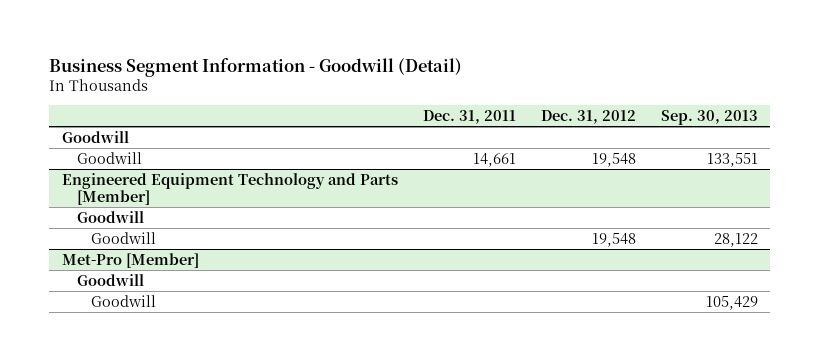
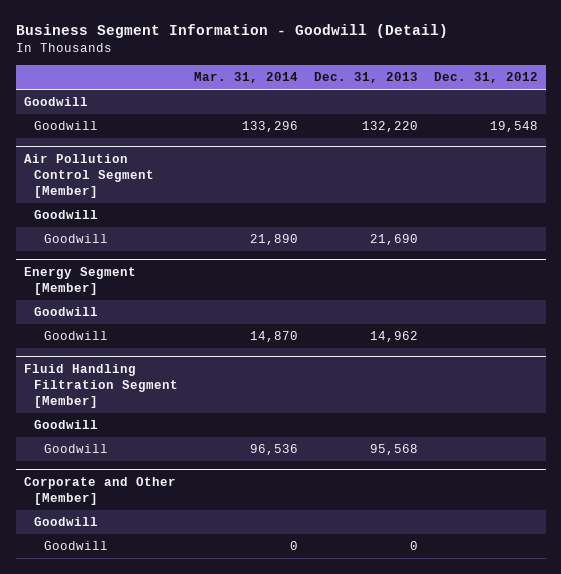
[422,110,516,125] Dec. 31, 2011 -> none
[660,110,758,126] Sep. 30, 2013 -> none
none -> [193,72,298,84] Mar. 31, 2014
none -> [313,72,418,84] Dec. 31, 2013
[61,172,398,205] Engineered Equipment Technology and Parts [Member] -> none
[76,210,144,223] Goodwill -> none
[91,231,157,244] Goodwill -> none
[61,252,199,268] Met-Pro [Member] -> none
[76,273,144,286] Goodwill -> none
[91,294,157,307] Goodwill -> none
none -> [23,153,154,199] Air Pollution Control Segment [Member]
none -> [33,210,98,220] Goodwill
none -> [44,234,109,244] Goodwill
none -> [23,266,136,295] Energy Segment [Member]
none -> [33,307,98,317] Goodwill
none -> [44,331,109,341] Goodwill
none -> [23,363,178,409] Fluid Handling Filtration Segment [Member]
none -> [33,420,98,430] Goodwill
none -> [44,444,109,454] Goodwill
none -> [23,476,176,505] Corporate and Other [Member]
none -> [33,517,98,527] Goodwill
none -> [44,541,109,551] Goodwill

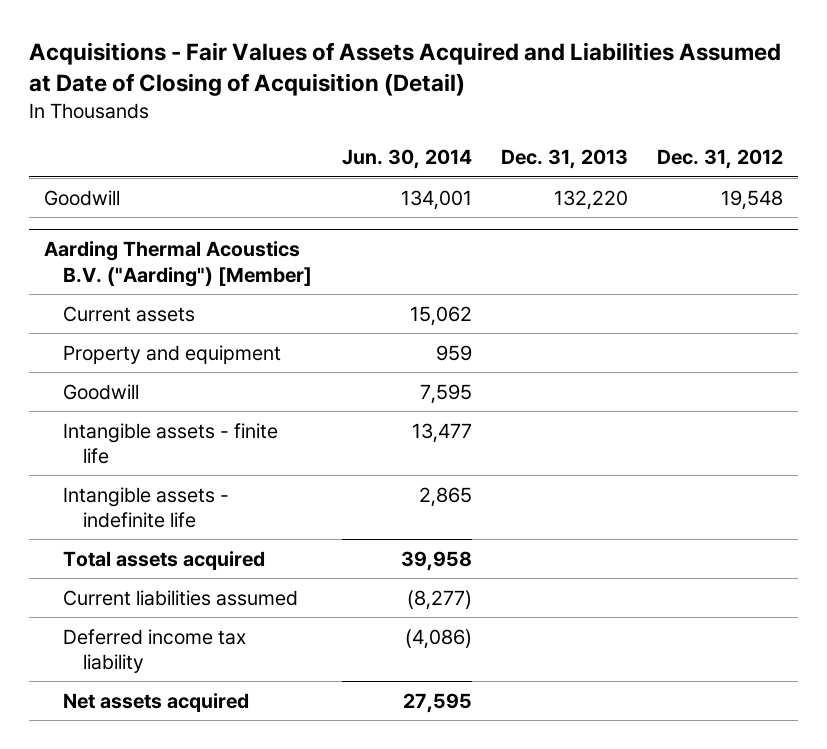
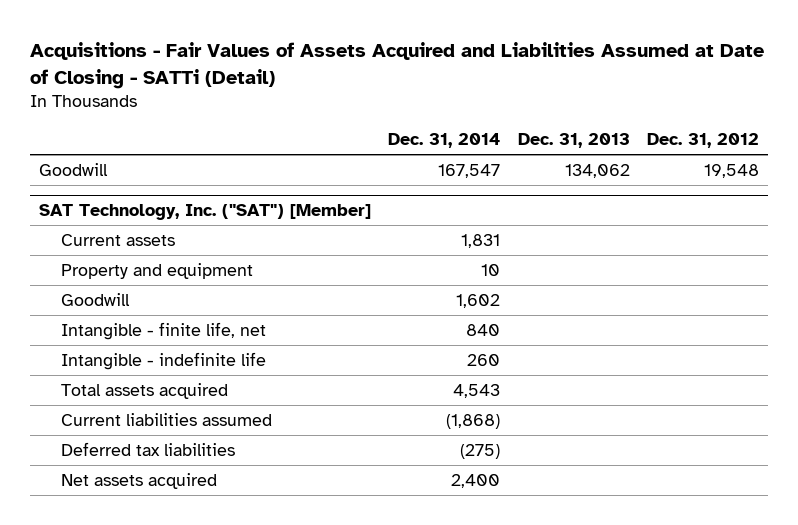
[29,41,782,96] Acquisitions - Fair Values of Assets Acquired and Liabilities Assumed at Date of Closing of Acquisition (Detail) -> [30,42,765,90] Acquisitions - Fair Values of Assets Acquired and Liabilities Assumed at Date of Closing - SATTi (Detail)
[341,149,472,170] Jun. 30, 2014 -> none
none -> [388,133,501,149] Dec. 31, 2014
[43,241,313,287] Aarding Thermal Acoustics B.V. ("Aarding") [Member] -> none
[63,305,196,322] Current assets -> none
[63,344,282,364] Property and equipment -> none
[63,383,140,400] Goodwill -> none
[63,422,279,464] Intangible assets - finite life -> none
[63,486,230,528] Intangible assets - indefinite life -> none
[63,550,266,570] Total assets acquired -> none
[63,589,299,606] Current liabilities assumed -> none
[63,628,247,673] Deferred income tax liability -> none
[63,692,250,712] Net assets acquired -> none
[554,189,629,210] 132,220 -> [564,163,630,178] 134,062
none -> [39,203,372,220] SAT Technology, Inc. ("SAT") [Member]
none -> [61,233,176,246] Current assets
none -> [61,262,254,279] Property and equipment
none -> [61,292,131,306] Goodwill
none -> [61,321,267,340] Intangible - finite life, net
none -> [61,351,267,370] Intangible - indefinite life
none -> [61,382,229,399] Total assets acquired
none -> [61,412,273,426] Current liabilities assumed
none -> [61,441,236,456] Deferred tax liabilities
none -> [61,472,218,489] Net assets acquired

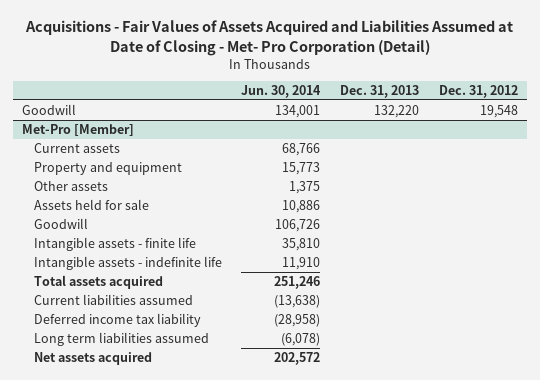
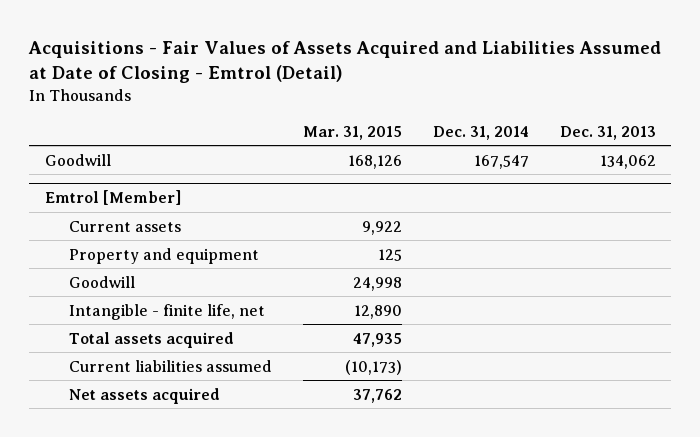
[24,20,513,56] Acquisitions - Fair Values of Assets Acquired and Liabilities Assumed at Date of Closing - Met- Pro Corporation (Detail) -> [28,41,662,84] Acquisitions - Fair Values of Assets Acquired and Liabilities Assumed at Date of Closing - Emtrol (Detail)
[241,84,322,98] Jun. 30, 2014 -> none
[438,84,518,98] Dec. 31, 2012 -> none
none -> [302,125,402,140] Mar. 31, 2015
none -> [432,125,529,140] Dec. 31, 2014
[22,123,135,136] Met-Pro [Member] -> none
[33,142,120,153] Current assets -> none
[33,161,182,175] Property and equipment -> none
[33,180,108,191] Other assets -> none
[33,198,149,210] Assets held for sale -> none
[33,217,88,229] Goodwill -> none
[33,236,196,251] Intangible assets - finite life -> none
[33,255,222,270] Intangible assets - indefinite life -> none
[33,274,163,289] Total assets acquired -> none
[33,293,193,305] Current liabilities assumed -> none
[33,312,201,327] Deferred income tax liability -> none
[33,331,209,346] Long term liabilities assumed -> none
[33,351,152,365] Net assets acquired -> none
[373,104,419,118] 132,220 -> [599,154,656,169] 134,062
none -> [44,190,181,206] Emtrol [Member]
none -> [68,220,181,232] Current assets
none -> [68,247,259,264] Property and equipment
none -> [68,275,135,288] Goodwill
none -> [68,303,265,320] Intangible - finite life, net
none -> [68,331,234,348] Total assets acquired
none -> [68,359,272,372] Current liabilities assumed
none -> [68,387,220,404] Net assets acquired

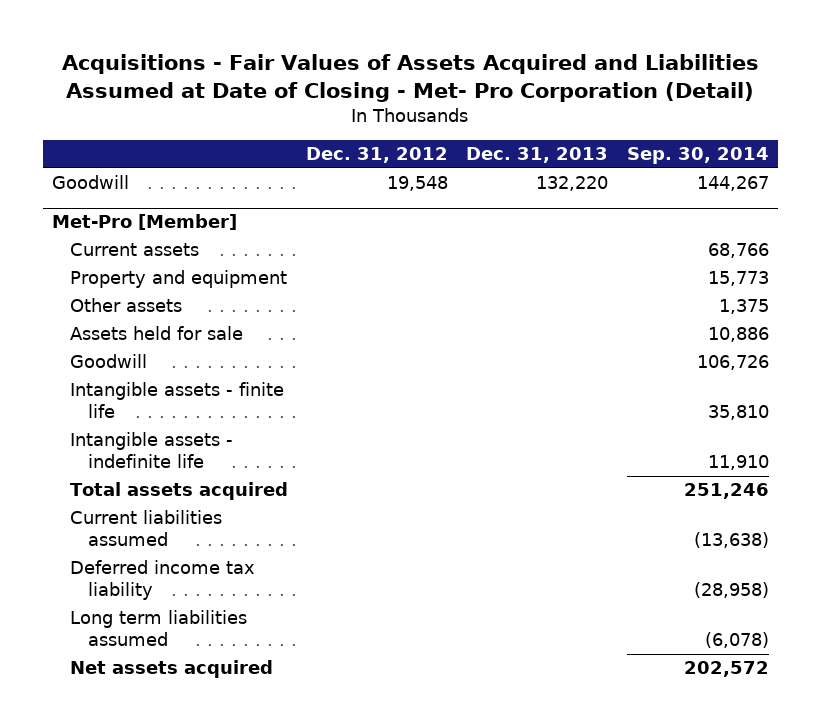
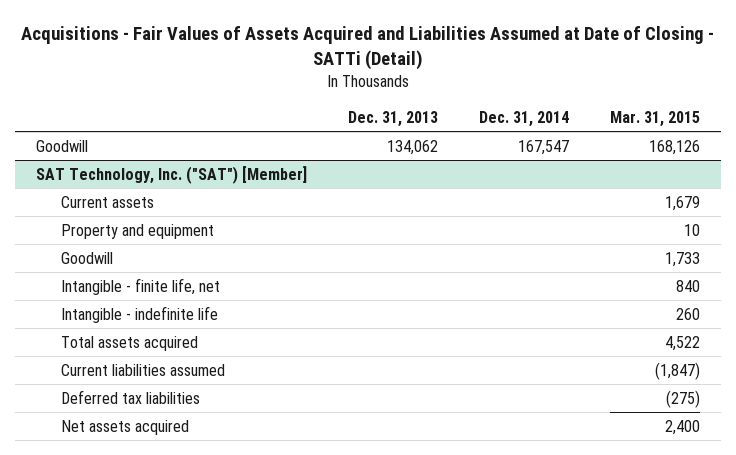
[62,54,760,103] Acquisitions - Fair Values of Assets Acquired and Liabilities Assumed at Date of Closing - Met- Pro Corporation (Detail) -> [21,26,715,71] Acquisitions - Fair Values of Assets Acquired and Liabilities Assumed at Date of Closing - SATTi (Detail)
[306,147,449,164] Dec. 31, 2012 -> none
[626,147,769,165] Sep. 30, 2014 -> none
none -> [479,110,570,127] Dec. 31, 2014
none -> [610,110,701,127] Mar. 31, 2015
[51,214,237,231] Met-Pro [Member] -> none
[70,243,200,257] Current assets -> none
[70,270,288,289] Property and equipment -> none
[70,298,183,313] Other assets -> none
[70,326,244,341] Assets held for sale -> none
[70,354,148,369] Goodwill -> none
[70,382,285,419] Intangible assets - finite life -> none
[70,432,234,469] Intangible assets - indefinite life -> none
[70,482,289,501] Total assets acquired -> none
[70,510,223,547] Current liabilities assumed -> none
[70,560,256,601] Deferred income tax liability -> none
[70,610,248,647] Long term liabilities assumed -> none
[70,660,274,679] Net assets acquired -> none
[536,176,609,192] 132,220 -> [387,139,439,155] 134,062
none -> [35,165,307,184] SAT Technology, Inc. ("SAT") [Member]
none -> [60,195,154,208] Current assets
none -> [60,223,214,239] Property and equipment
none -> [60,251,113,264] Goodwill
none -> [60,277,220,295] Intangible - finite life, net
none -> [60,305,218,323] Intangible - indefinite life
none -> [60,335,198,351] Total assets acquired
none -> [60,363,225,376] Current liabilities assumed
none -> [60,389,200,404] Deferred tax liabilities
none -> [60,419,189,435] Net assets acquired

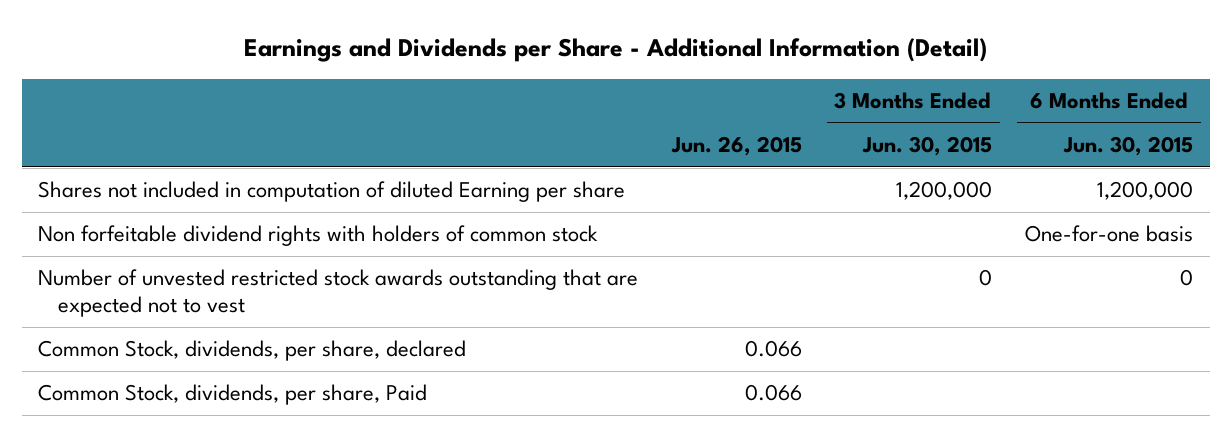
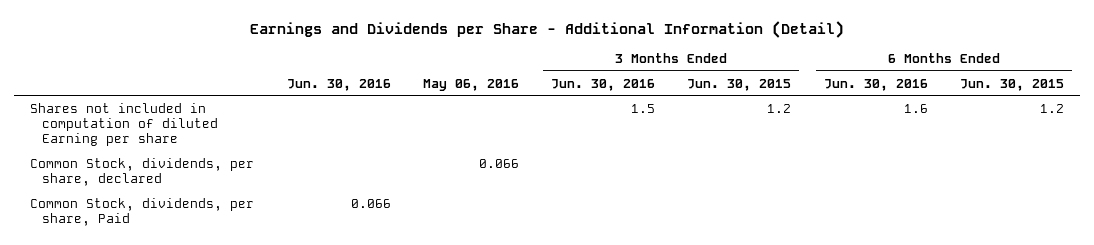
[670,136,802,157] Jun. 26, 2015 -> none
none -> [286,78,391,91] Jun. 30, 2016
none -> [422,78,519,91] May 06, 2016
none -> [551,78,656,91] Jun. 30, 2016
none -> [823,78,928,91] Jun. 30, 2016
[38,225,599,247] Non forfeitable dividend rights with holders of common stock -> none
[38,269,639,318] Number of unvested restricted stock awards outstanding that are expected not to vest -> none
[895,181,992,201] 1,200,000 -> [767,103,792,113] 1.2
[1097,181,1194,201] 1,200,000 -> [1039,103,1064,113] 1.2

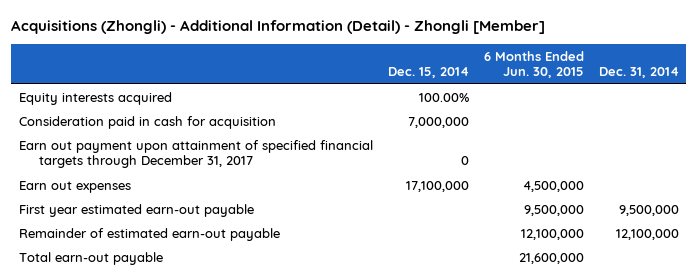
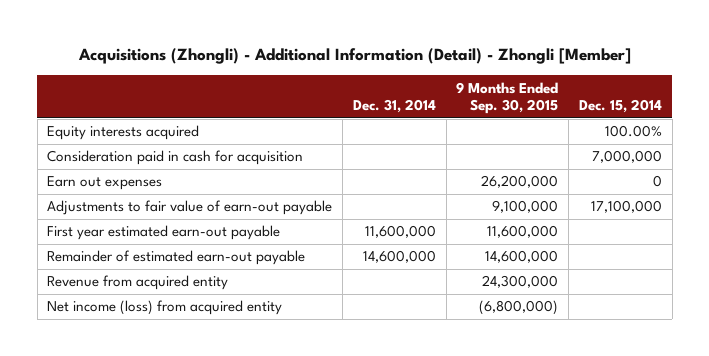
[483,50,584,79] 6 Months Ended Jun. 30, 2015 -> none
none -> [456,81,559,115] 9 Months Ended Sep. 30, 2015
[18,139,373,169] Earn out payment upon attainment of specified financial targets through December 31, 2017 -> none
[18,251,163,265] Total earn-out payable -> none
[405,180,469,192] 17,100,000 -> [652,175,662,188] 0
none -> [47,200,333,216] Adjustments to fair value of earn-out payable
[618,204,679,216] 9,500,000 -> [364,225,436,239] 11,600,000
[615,228,679,240] 12,100,000 -> [362,250,436,264] 14,600,000
none -> [47,275,229,291] Revenue from acquired entity
none -> [47,300,283,316] Net income (loss) from acquired entity

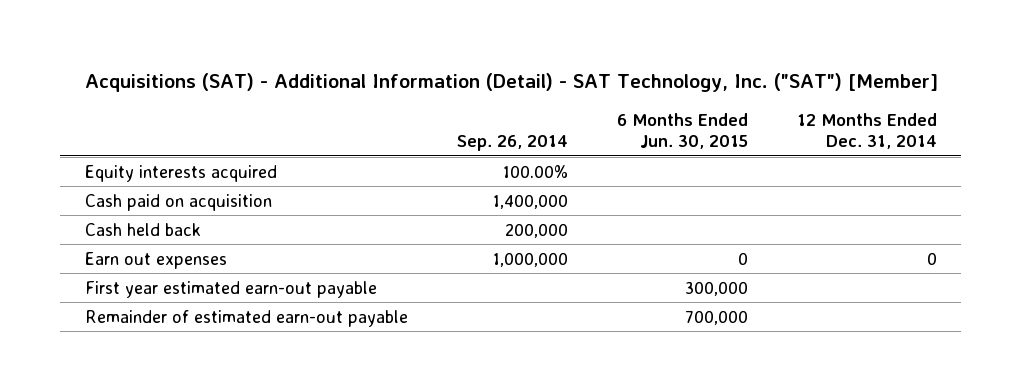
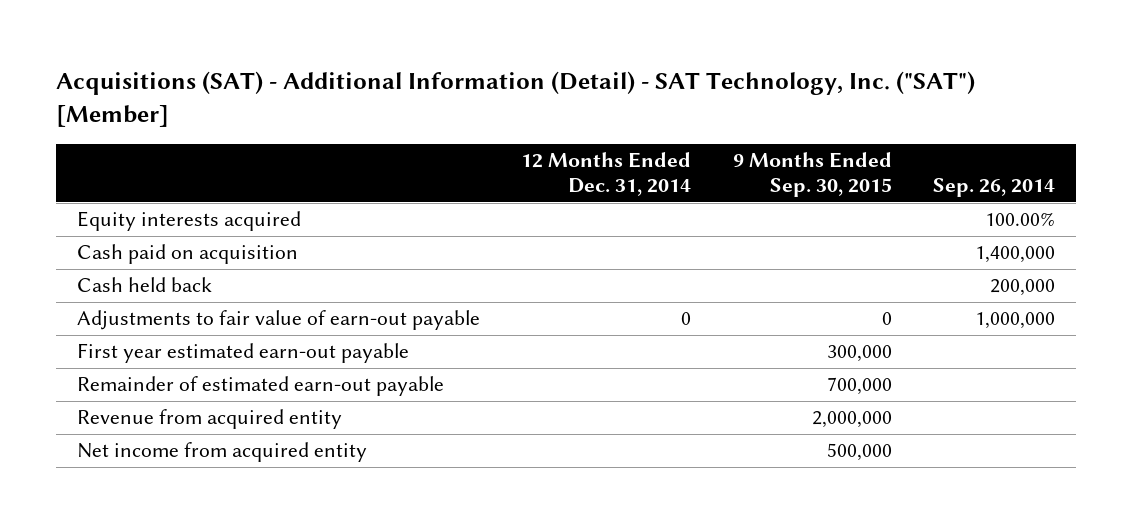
[616,113,748,150] 6 Months Ended Jun. 30, 2015 -> none
none -> [732,151,892,197] 9 Months Ended Sep. 30, 2015
[84,251,227,269] Earn out expenses -> [76,310,480,331] Adjustments to fair value of earn-out payable
none -> [76,409,342,430] Revenue from acquired entity
none -> [76,442,367,463] Net income from acquired entity

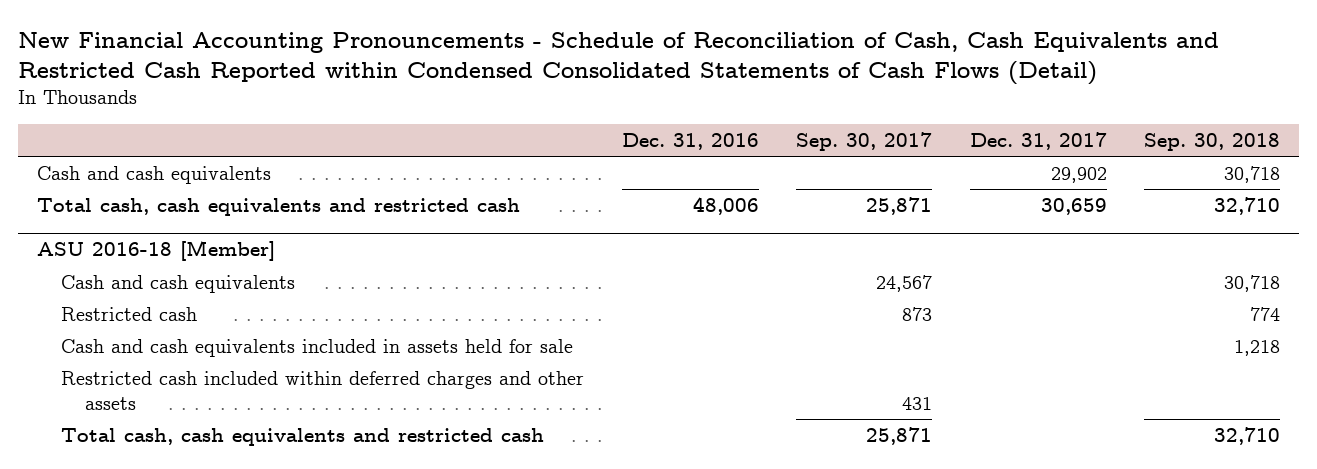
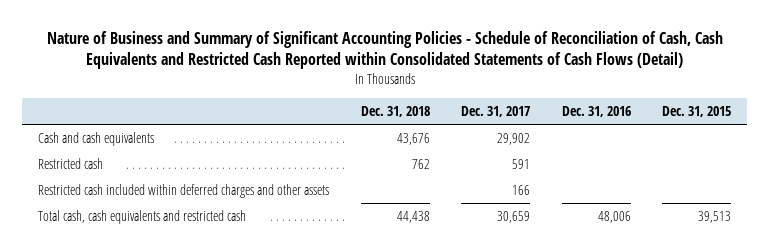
[18,32,1220,86] New Financial Accounting Pronouncements - Schedule of Reconciliation of Cash, Cash Equivalents and Restricted Cash Reported within Condensed Consolidated Statements of Cash Flows (Detail) -> [46,30,723,70] Nature of Business and Summary of Significant Accounting Policies - Schedule of Reconciliation of Cash, Cash Equivalents and Restricted Cash Reported within Consolidated Statements of Cash Flows (Detail)
[796,131,933,151] Sep. 30, 2017 -> none
[1144,132,1281,151] Sep. 30, 2018 -> none
none -> [360,106,430,118] Dec. 31, 2018
none -> [662,106,732,118] Dec. 31, 2015
none -> [37,157,103,169] Restricted cash
none -> [37,183,329,198] Restricted cash included within deferred charges and other assets
[36,240,275,262] ASU 2016-18 [Member] -> none
[60,274,295,293] Cash and cash equivalents -> none
[60,306,197,321] Restricted cash -> none
[60,338,573,357] Cash and cash equivalents included in assets held for sale -> none
[60,370,584,410] Restricted cash included within deferred charges and other assets -> none
[60,427,544,446] Total cash, cash equivalents and restricted cash -> none

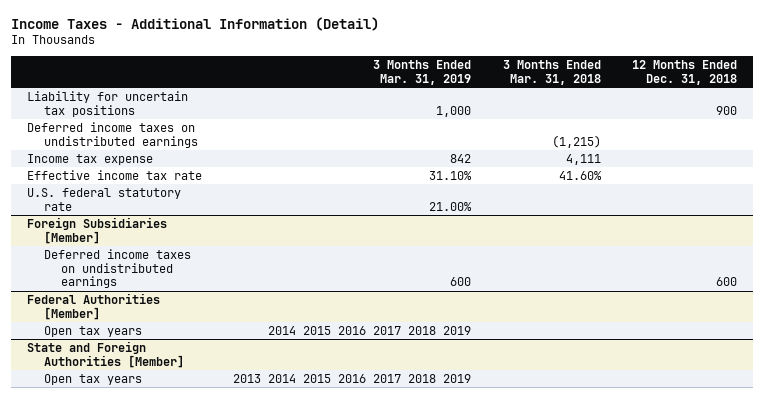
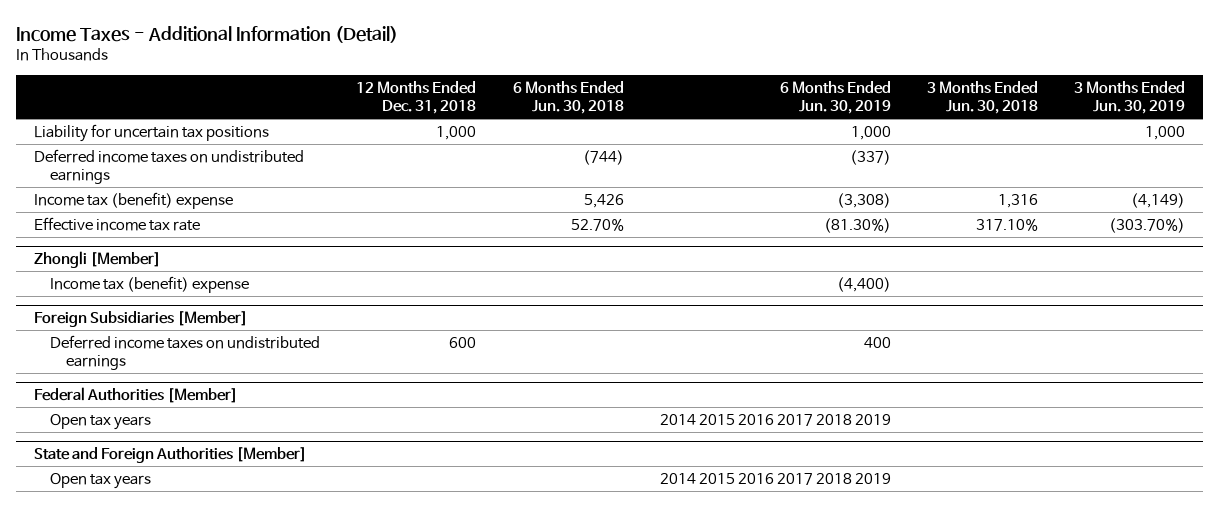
[373,60,472,85] 3 Months Ended Mar. 31, 2019 -> none
[502,60,601,85] 3 Months Ended Mar. 31, 2018 -> none
none -> [512,80,624,115] 6 Months Ended Jun. 30, 2018
none -> [779,80,891,115] 6 Months Ended Jun. 30, 2019
none -> [926,80,1038,115] 3 Months Ended Jun. 30, 2018
none -> [1073,80,1185,115] 3 Months Ended Jun. 30, 2019
[716,105,738,115] 900 -> [436,125,477,140] 1,000
[26,153,153,165] Income tax expense -> [34,191,234,209] Income tax (benefit) expense
[26,187,181,211] U.S. federal statutory rate -> none
none -> [34,250,162,268] Zhongli [Member]
none -> [50,275,250,293] Income tax (benefit) expense

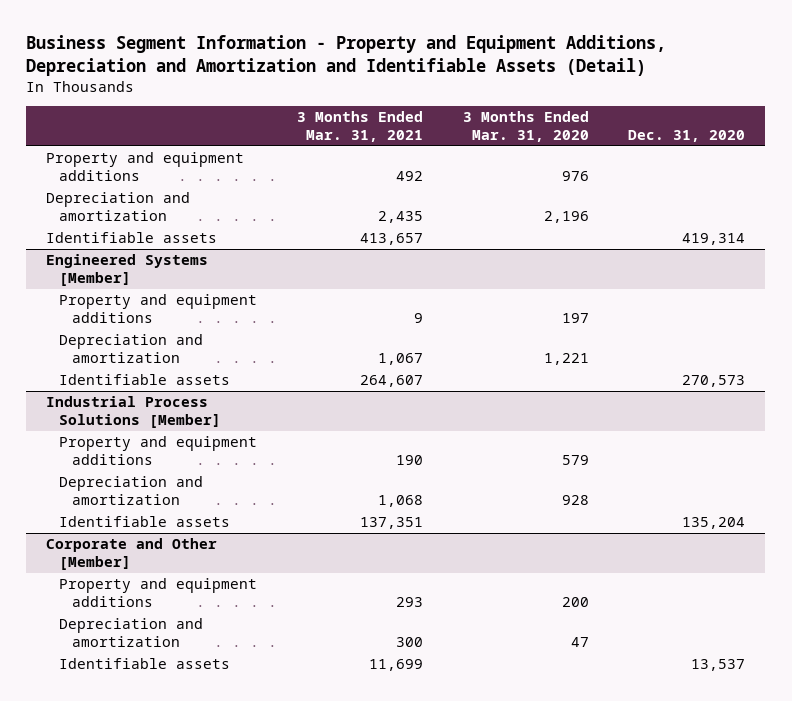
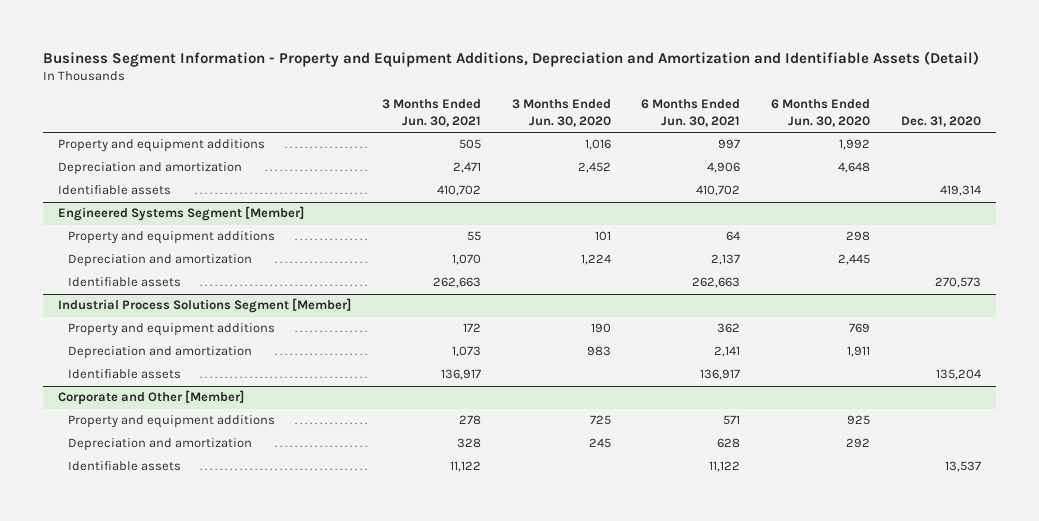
[297,111,424,143] 3 Months Ended Mar. 31, 2021 -> none
[462,111,589,143] 3 Months Ended Mar. 31, 2020 -> none
none -> [382,99,482,127] 3 Months Ended Jun. 30, 2021
none -> [511,99,611,127] 3 Months Ended Jun. 30, 2020
none -> [641,99,741,127] 6 Months Ended Jun. 30, 2021
none -> [770,99,870,127] 6 Months Ended Jun. 30, 2020
[46,254,209,287] Engineered Systems [Member] -> [58,206,305,222] Engineered Systems Segment [Member]
[46,396,222,429] Industrial Process Solutions [Member] -> [58,298,352,314] Industrial Process Solutions Segment [Member]

